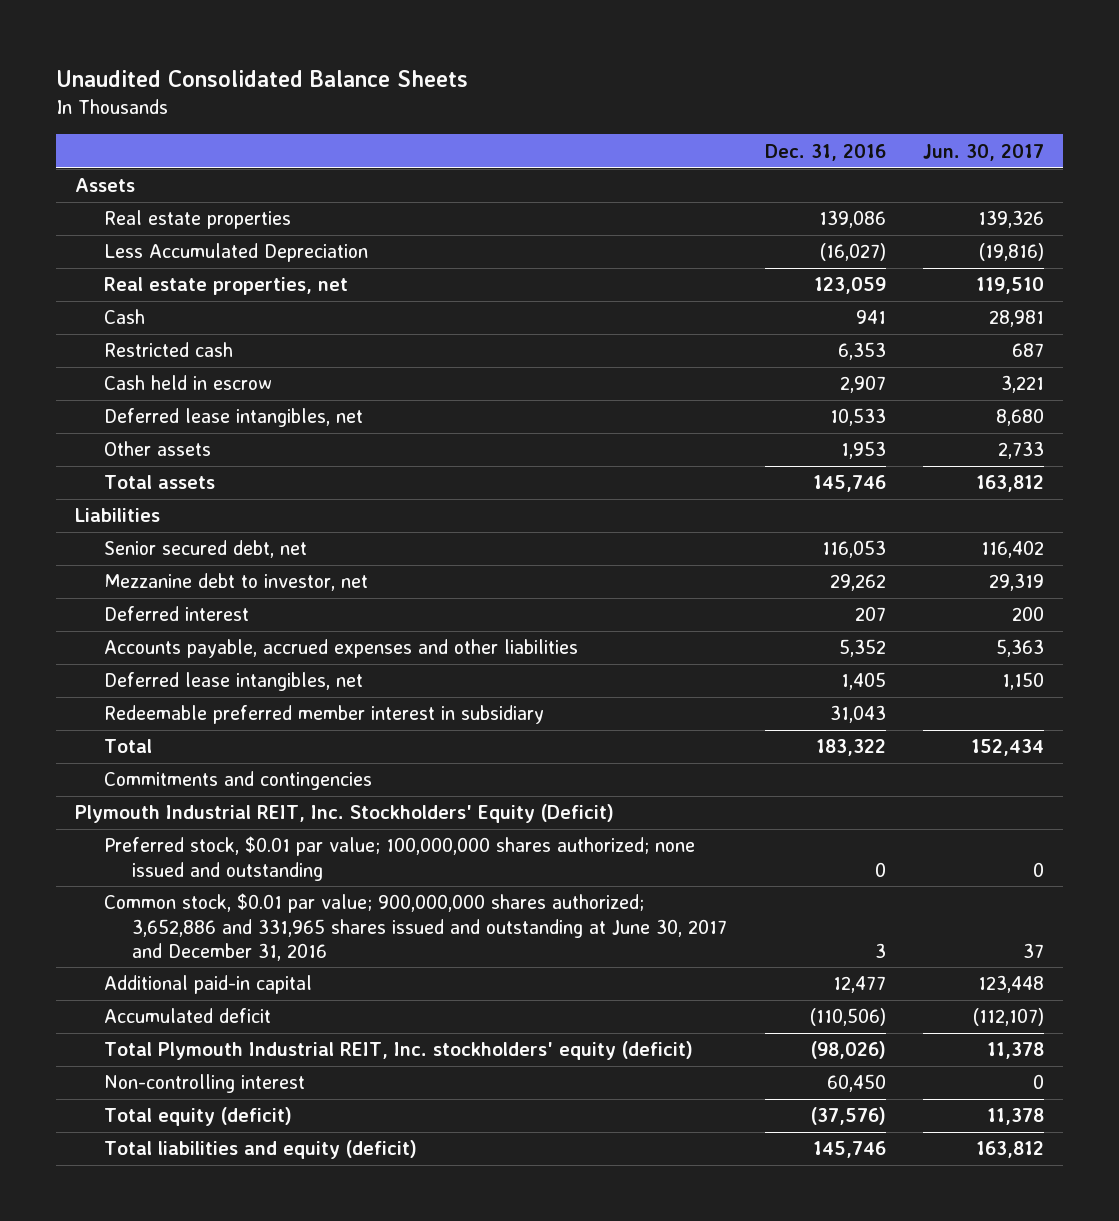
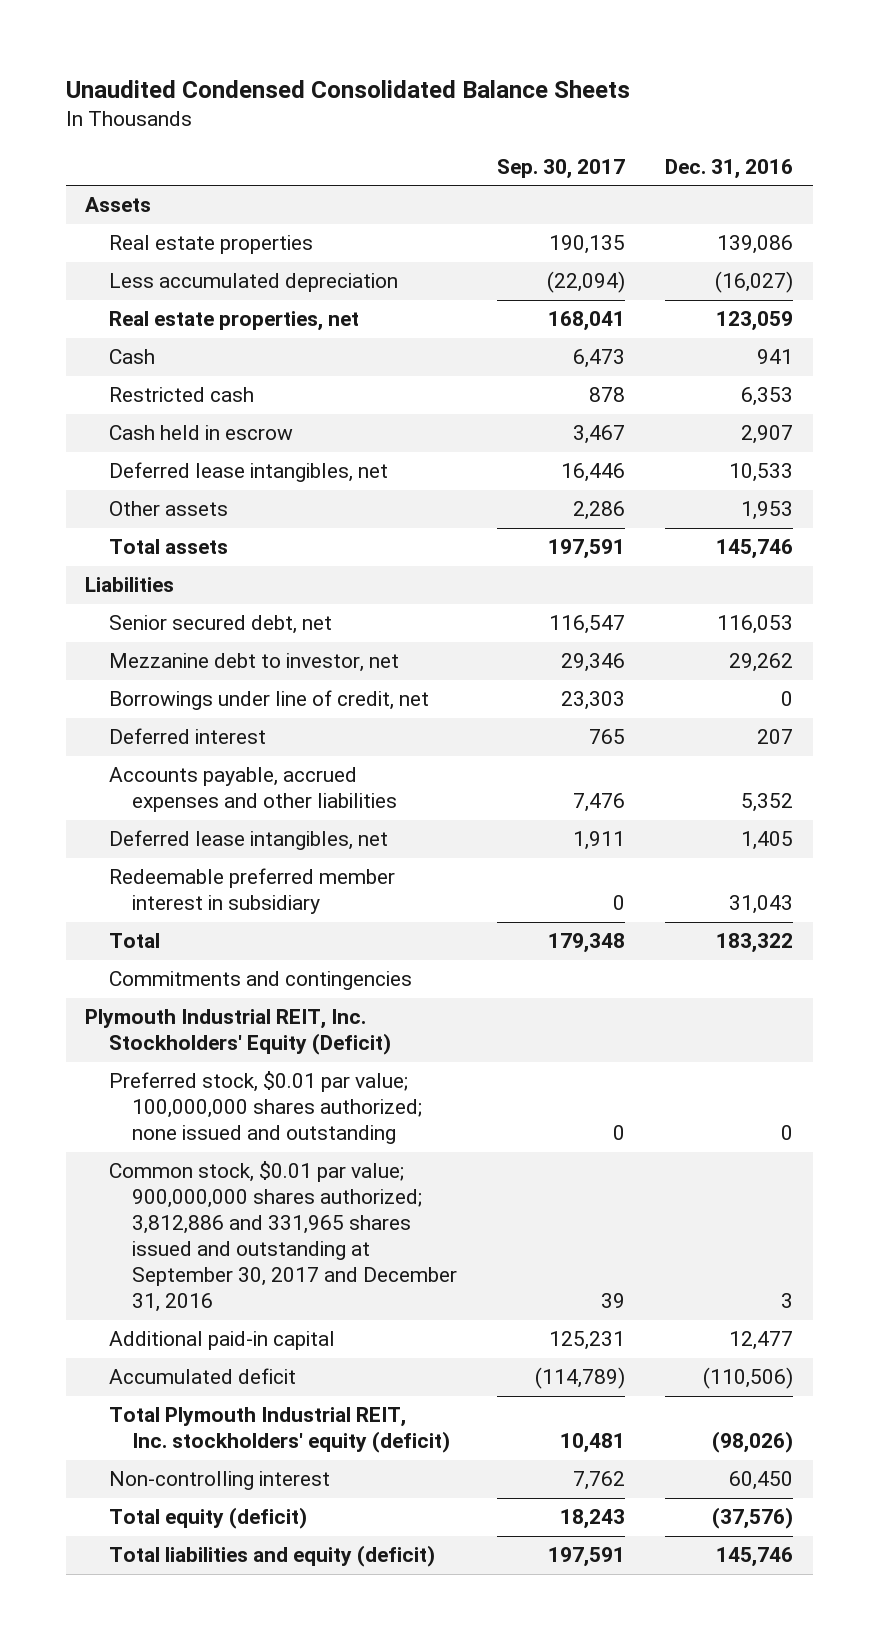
[56,70,469,88] Unaudited Consolidated Balance Sheets -> [65,80,630,99] Unaudited Condensed Consolidated Balance Sheets
[923,143,1045,161] Jun. 30, 2017 -> none
none -> [497,158,626,179] Sep. 30, 2017
[103,243,368,263] Less Accumulated Depreciation -> [108,273,398,293] Less accumulated depreciation
none -> [108,690,429,711] Borrowings under line of credit, net
[103,893,727,961] Common stock, $0.01 par value; 900,000,000 shares authorized; 3,652,886 and 331,965 shares issued and outstanding at June 30, 2017 and December 31, 2016 -> [108,1161,458,1313] Common stock, $0.01 par value; 900,000,000 shares authorized; 3,812,886 and 331,965 shares issued and outstanding at September 30, 2017 and December 31, 2016

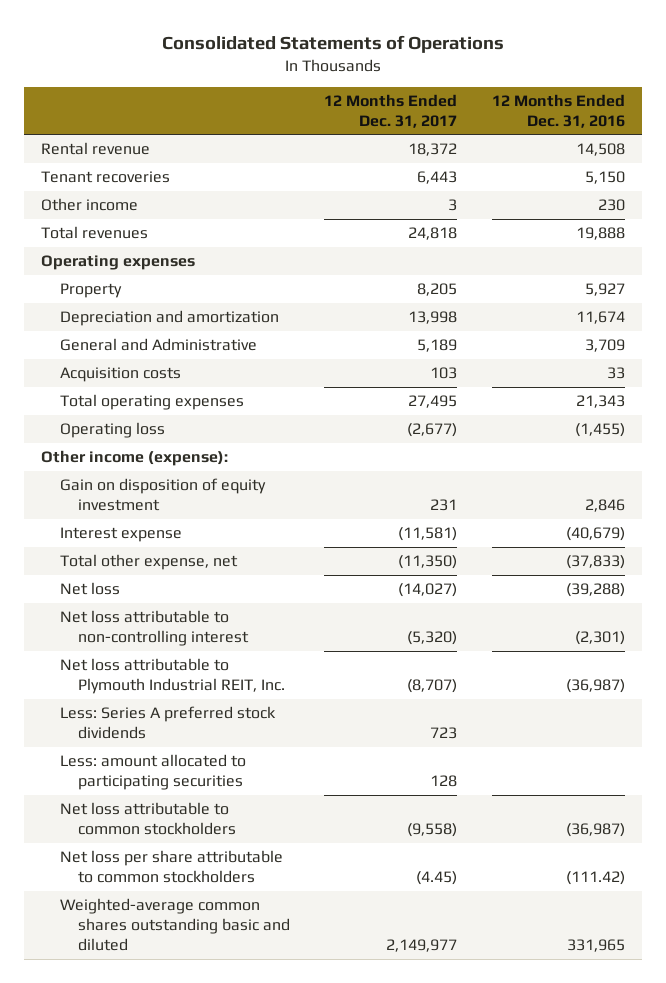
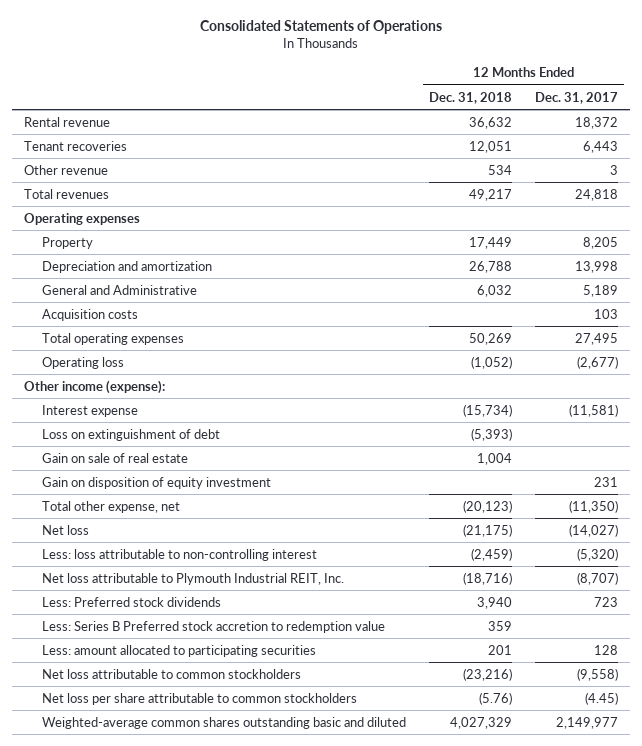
[491,93,625,128] 12 Months Ended Dec. 31, 2016 -> none
none -> [429,91,513,104] Dec. 31, 2018
[41,198,139,212] Other income -> none
none -> [23,164,108,175] Other revenue
none -> [41,428,220,441] Loss on extinguishment of debt
none -> [41,452,188,463] Gain on sale of real estate
[59,478,266,512] Gain on disposition of equity investment -> [41,476,271,489] Gain on disposition of equity investment
[59,610,249,647] Net loss attributable to non-controlling interest -> [41,548,317,561] Less: loss attributable to non-controlling interest
[59,706,276,740] Less: Series A preferred stock dividends -> [41,596,221,607] Less: Preferred stock dividends
none -> [41,620,385,633] Less: Series B Preferred stock accretion to redemption value

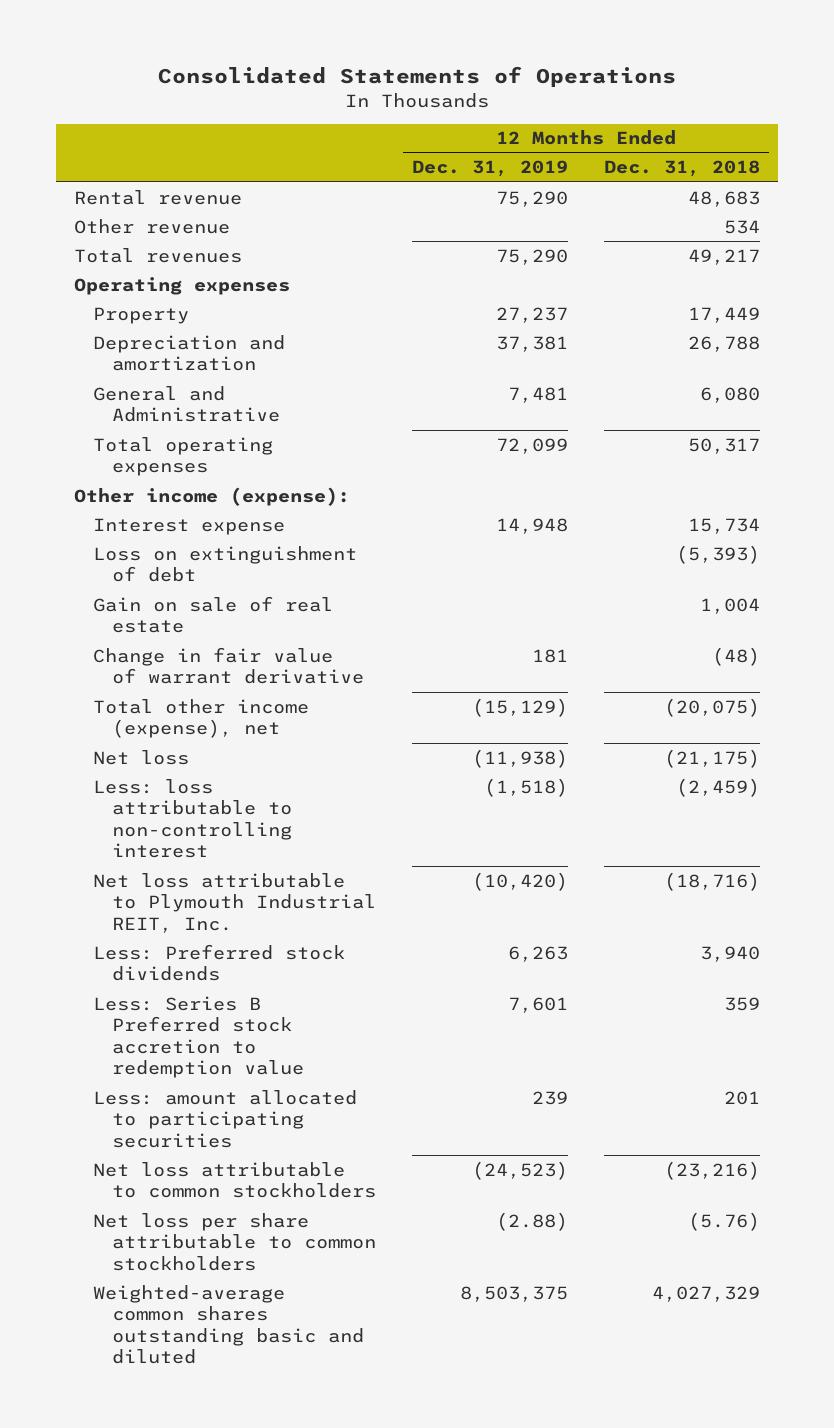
[535,91,619,104] Dec. 31, 2017 -> none
none -> [411,160,568,178] Dec. 31, 2019
[23,140,127,151] Tenant recoveries -> none
[469,116,513,129] 36,632 -> [687,190,760,207] 48,683
[41,308,138,321] Acquisition costs -> none
[41,356,124,369] Operating loss -> none
[477,284,513,297] 6,032 -> [699,386,760,403] 6,080
[469,332,513,345] 50,269 -> [687,437,760,454] 50,317
[463,403,513,417] (15,734) -> [687,517,760,534] 15,734
[41,476,271,489] Gain on disposition of equity investment -> none
none -> [92,646,364,685] Change in fair value of warrant derivative
[41,500,180,513] Total other expense, net -> [92,698,309,739] Total other income (expense), net
[463,499,513,513] (20,123) -> [663,697,760,717] (20,075)

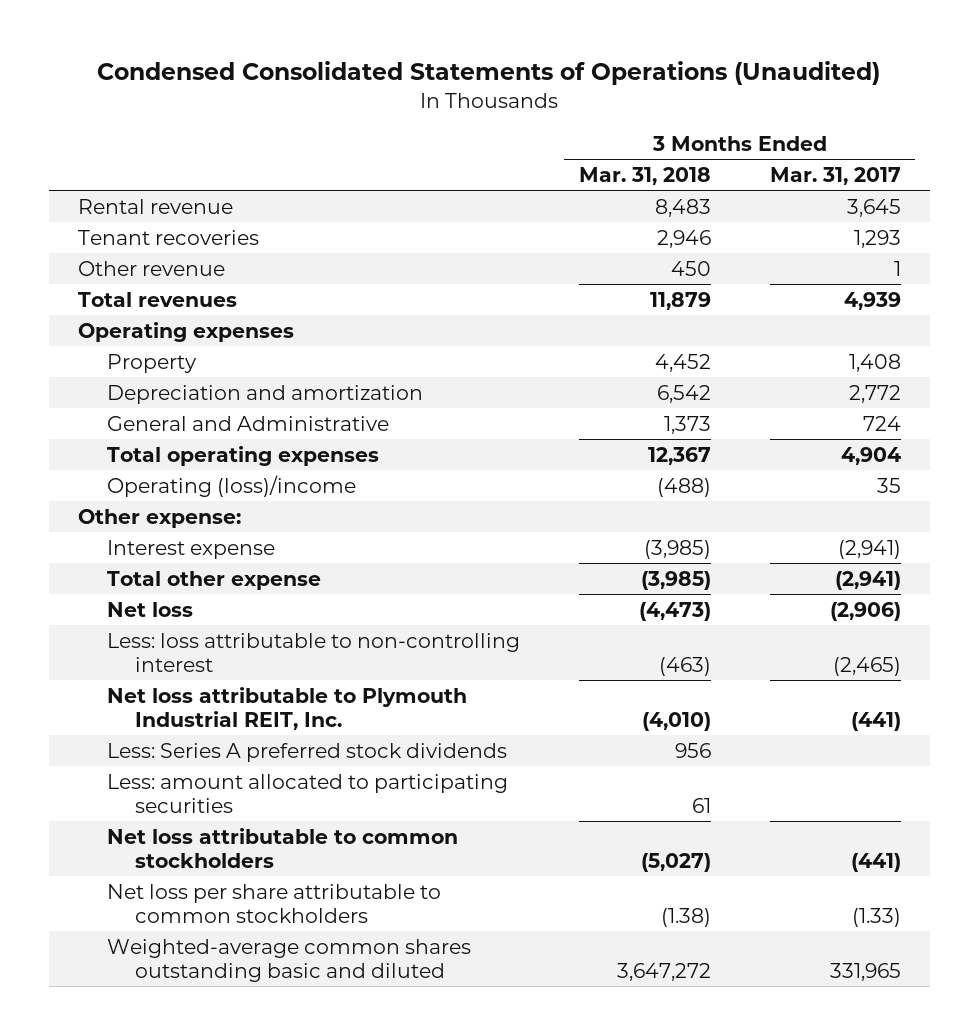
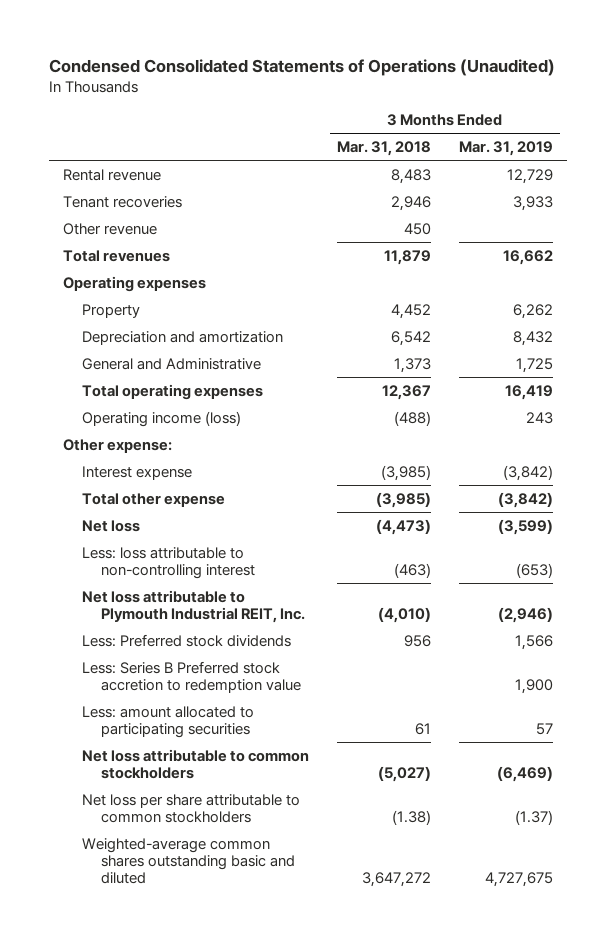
[769,166,901,185] Mar. 31, 2017 -> none
none -> [458,141,553,157] Mar. 31, 2019
[106,474,356,497] Operating (loss)/income -> [81,410,241,427] Operating income (loss)
[106,742,507,762] Less: Series A preferred stock dividends -> [81,633,291,647] Less: Preferred stock dividends
none -> [81,660,302,693] Less: Series B Preferred stock accretion to redemption value

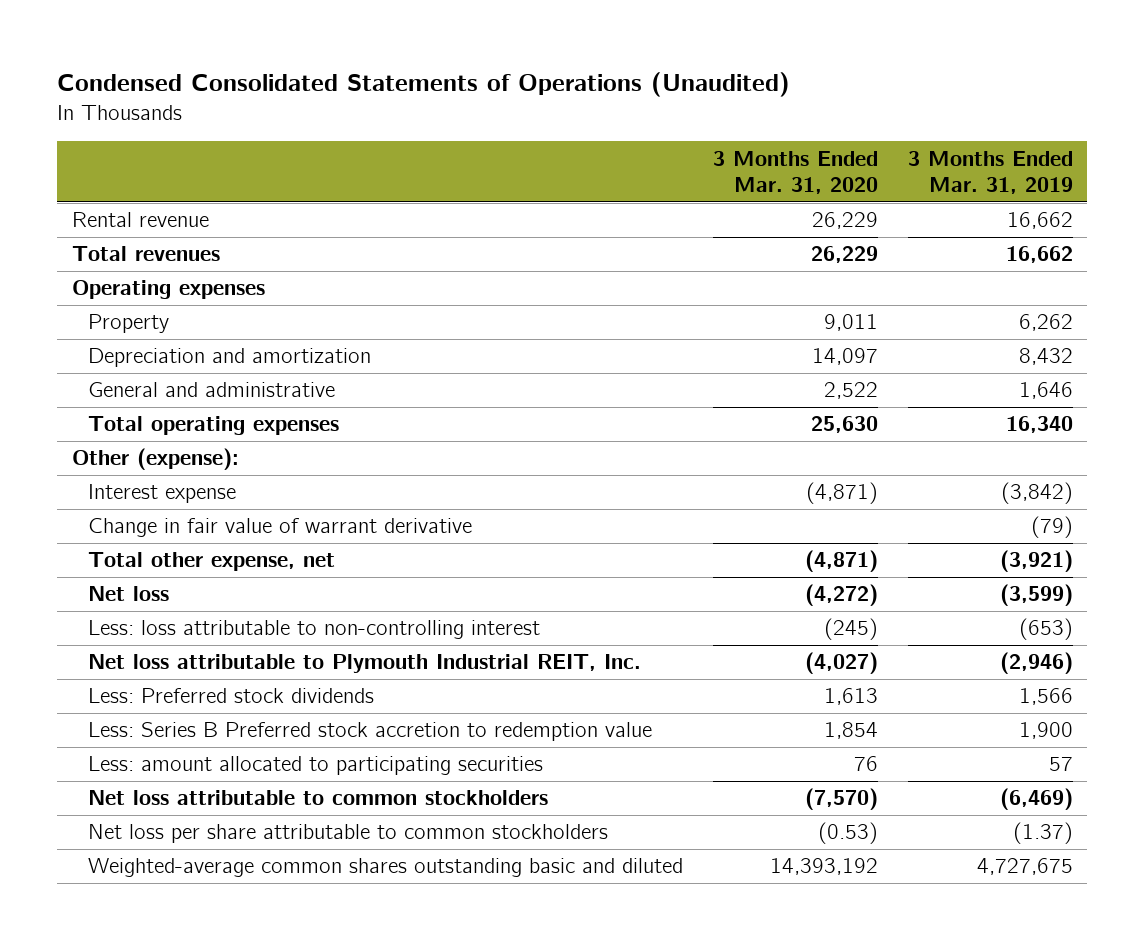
[336,141,431,157] Mar. 31, 2018 -> none
none -> [712,150,878,195] 3 Months Ended Mar. 31, 2020
[62,195,182,208] Tenant recoveries -> none
[62,222,157,235] Other revenue -> none
[506,168,553,184] 12,729 -> [1006,212,1073,230] 16,662
[81,410,241,427] Operating income (loss) -> none
[81,357,261,370] General and Administrative -> [88,382,336,398] General and administrative
[515,357,553,373] 1,725 -> [1018,382,1073,400] 1,646
[504,384,553,400] 16,419 -> [1005,416,1073,434] 16,340
[62,438,172,453] Other expense: -> [72,448,240,471] Other (expense):
none -> [88,518,473,538] Change in fair value of warrant derivative
[81,492,225,507] Total other expense -> [88,552,336,572] Total other expense, net
[497,491,553,508] (3,842) -> [999,550,1073,573] (3,921)

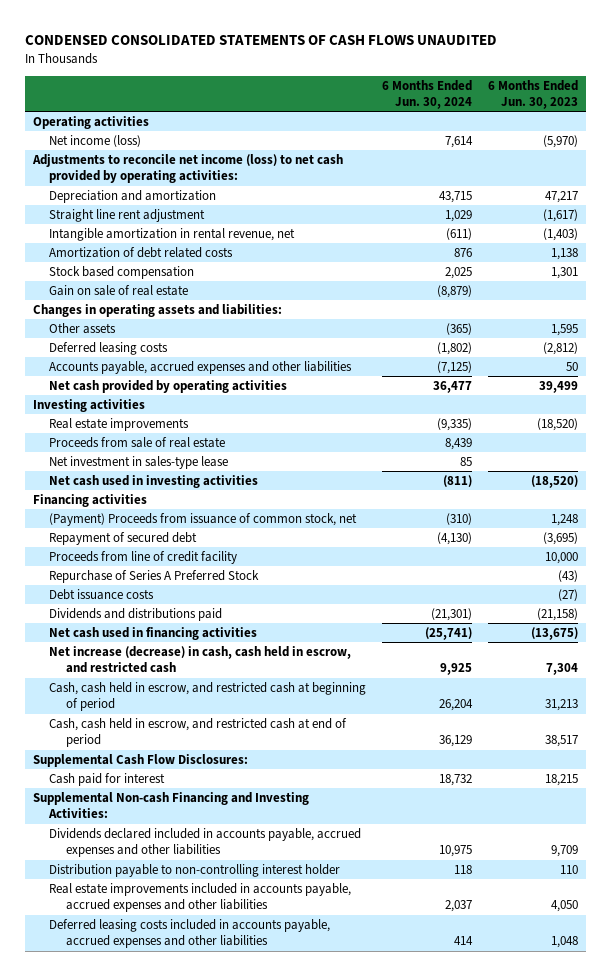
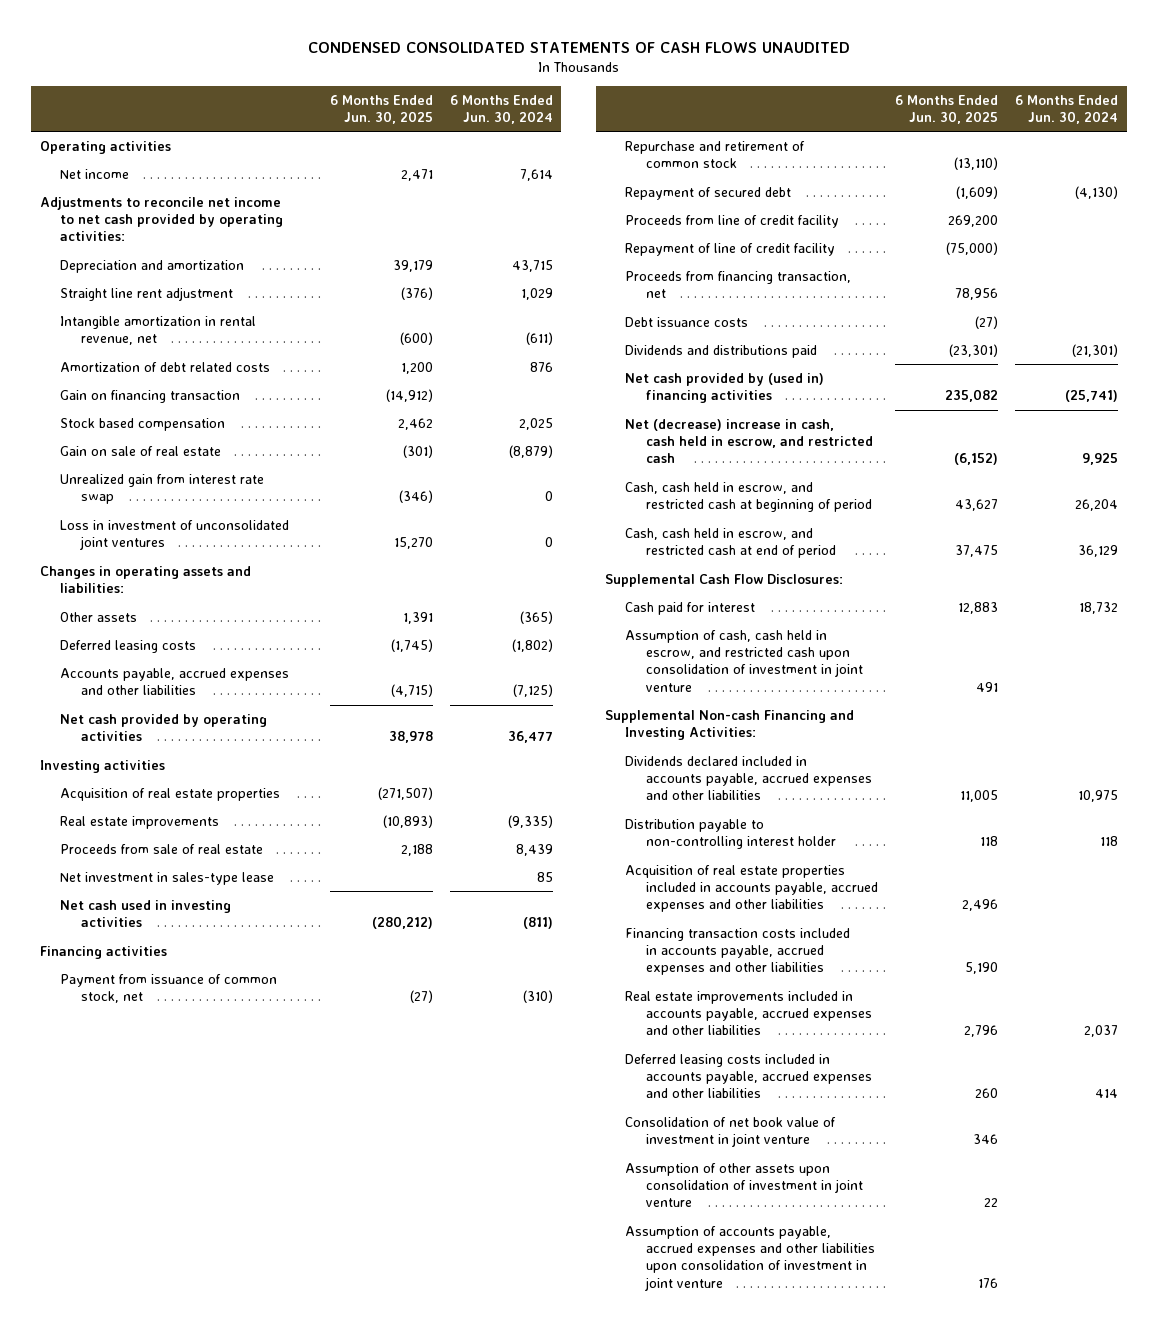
[488,79,579,109] 6 Months Ended Jun. 30, 2023 -> none
none -> [329,94,433,124] 6 Months Ended Jun. 30, 2025
[49,134,142,147] Net income (loss) -> [60,168,130,179] Net income
[32,153,344,184] Adjustments to reconcile net income (loss) to net cash provided by operating activities: -> [39,196,284,242] Adjustments to reconcile net income to net cash provided by operating activities:
none -> [60,389,241,403] Gain on financing transaction
none -> [60,473,265,505] Unrealized gain from interest rate swap
none -> [60,519,290,551] Loss in investment of unconsolidated joint ventures
none -> [60,787,281,801] Acquisition of real estate properties
[49,512,358,526] (Payment) Proceeds from issuance of common stock, net -> [60,973,278,1004] Payment from issuance of common stock, net
none -> [625,140,806,169] Repurchase and retirement of common stock
[49,569,260,583] Repurchase of Series A Preferred Stock -> none
none -> [625,242,836,256] Repayment of line of credit facility
none -> [625,270,852,299] Proceeds from financing transaction, net
[49,626,258,640] Net cash used in financing activities -> [625,372,825,404] Net cash provided by (used in) financing activities
[49,645,352,674] Net increase (decrease) in cash, cash held in escrow, and restricted cash -> [625,418,873,464] Net (decrease) increase in cash, cash held in escrow, and restricted cash
none -> [625,629,863,692] Assumption of cash, cash held in escrow, and restricted cash upon consolidation of investment in joint venture
none -> [625,864,878,913] Acquisition of real estate properties included in accounts payable, accrued expenses and other liabilities
none -> [625,927,851,976] Financing transaction costs included in accounts payable, accrued expenses and other liabilities
none -> [625,1116,837,1148] Consolidation of net book value of investment in joint venture
none -> [625,1162,863,1208] Assumption of other assets upon consolidation of investment in joint venture
none -> [625,1225,875,1291] Assumption of accounts payable, accrued expenses and other liabilities upon consolidation of investment in joint venture

